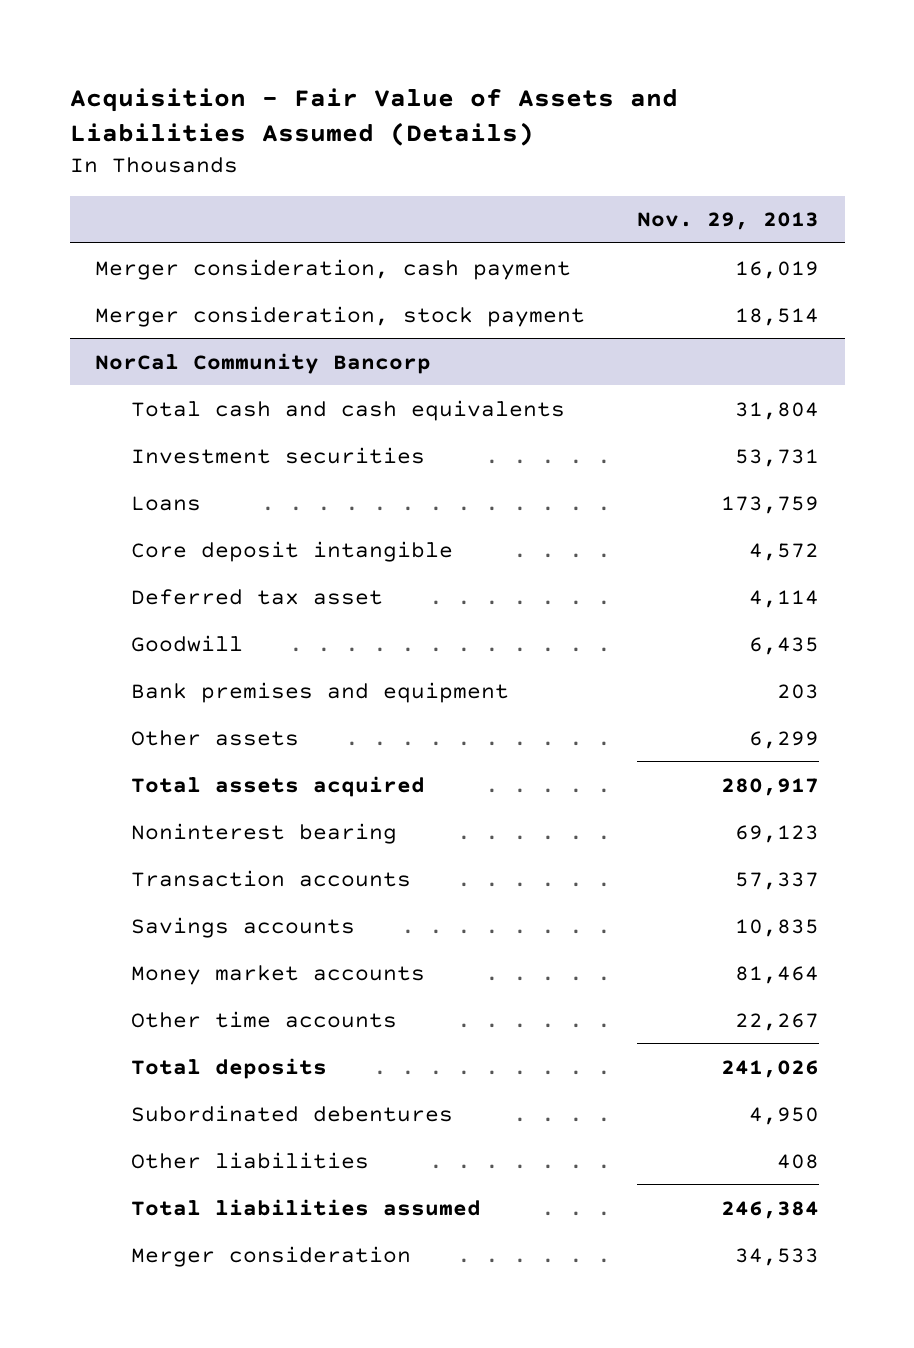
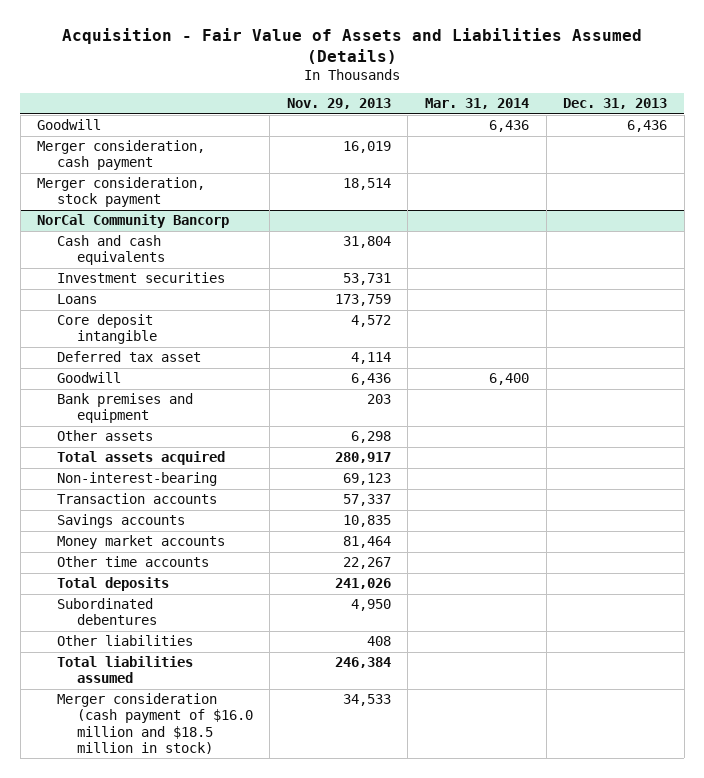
none -> [424,98,529,110] Mar. 31, 2014
none -> [563,98,668,110] Dec. 31, 2013
none -> [37,119,102,131] Goodwill
[131,399,566,421] Total cash and cash equivalents -> [56,235,165,266] Cash and cash equivalents
[748,636,819,655] 6,435 -> [350,373,391,386] 6,436
[748,730,819,749] 6,299 -> [350,431,391,444] 6,298
[131,822,398,844] Noninterest bearing -> [56,472,217,487] Non-interest-bearing
[131,1245,412,1267] Merger consideration -> [56,693,253,754] Merger consideration (cash payment of $16.0 million and $18.5 million in stock)

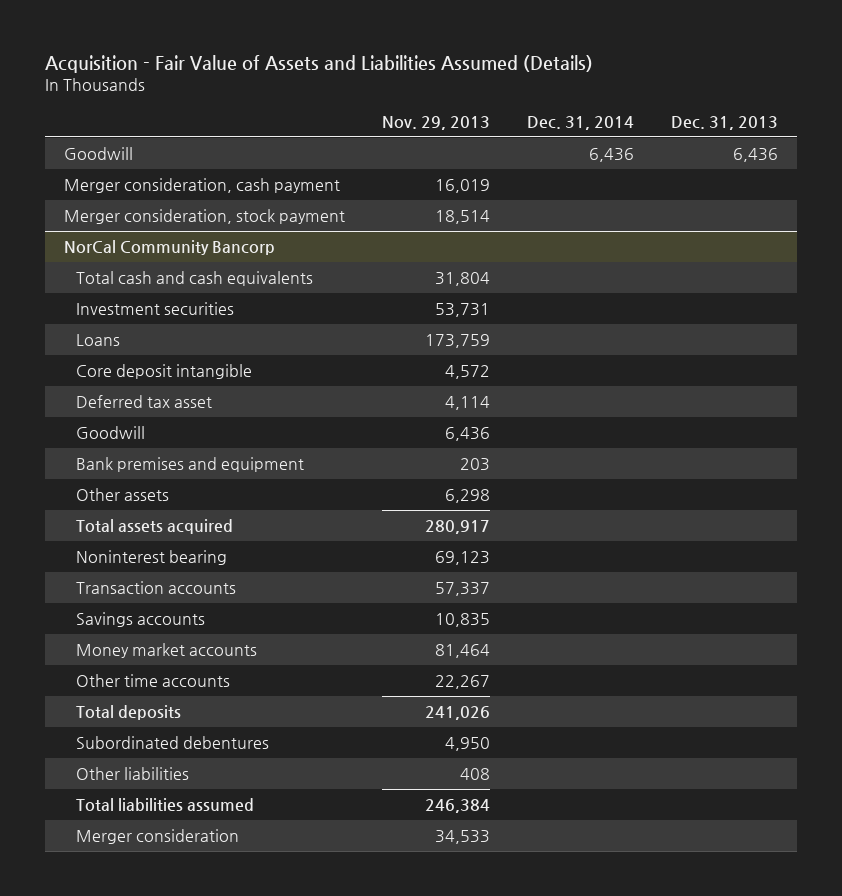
[424,98,529,110] Mar. 31, 2014 -> none
none -> [527,115,635,130] Dec. 31, 2014
[56,235,165,266] Cash and cash equivalents -> [76,270,314,286] Total cash and cash equivalents
[56,472,217,487] Non-interest-bearing -> [76,549,228,565] Noninterest bearing
[56,693,253,754] Merger consideration (cash payment of $16.0 million and $18.5 million in stock) -> [76,828,240,844] Merger consideration

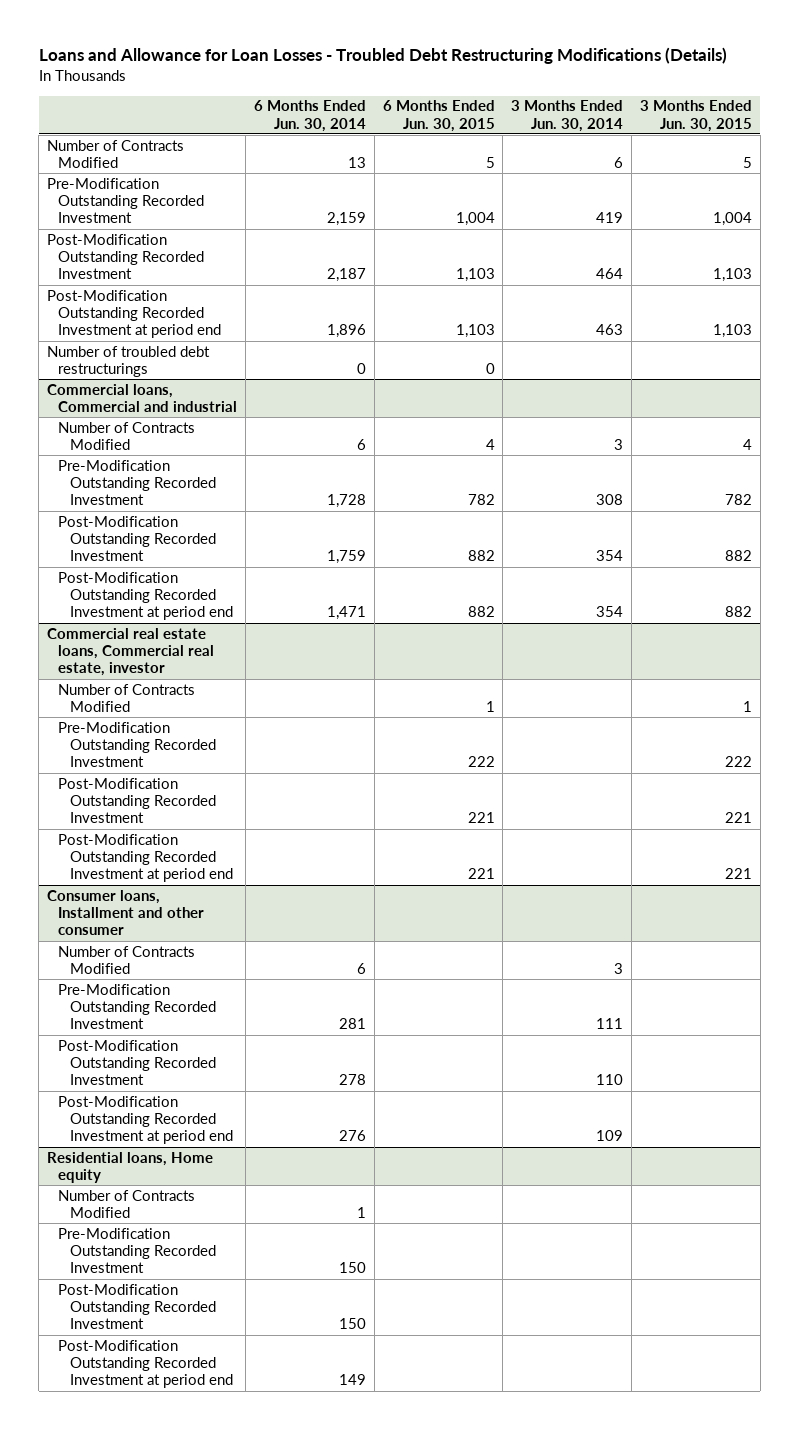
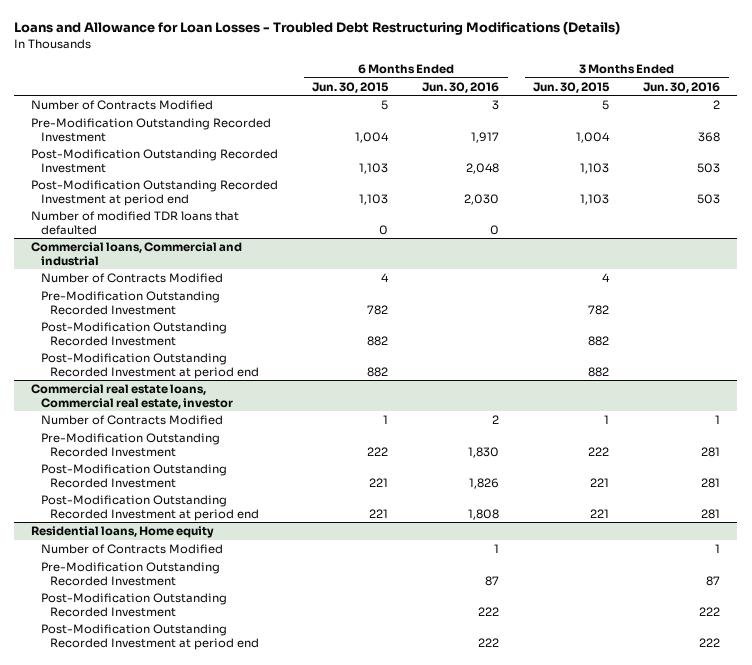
[254,100,367,132] 6 Months Ended Jun. 30, 2014 -> none
[511,100,624,132] 3 Months Ended Jun. 30, 2014 -> none
none -> [422,81,500,93] Jun. 30, 2016
none -> [643,81,721,93] Jun. 30, 2016
[46,345,210,378] Number of troubled debt restructurings -> [31,211,240,235] Number of modified TDR loans that defaulted
[46,889,205,936] Consumer loans, Installment and other consumer -> none
[58,945,196,975] Number of Contracts Modified -> none
[58,983,216,1030] Pre-Modification Outstanding Recorded Investment -> none
[58,1039,216,1086] Post-Modification Outstanding Recorded Investment -> none
[58,1095,233,1145] Post-Modification Outstanding Recorded Investment at period end -> none

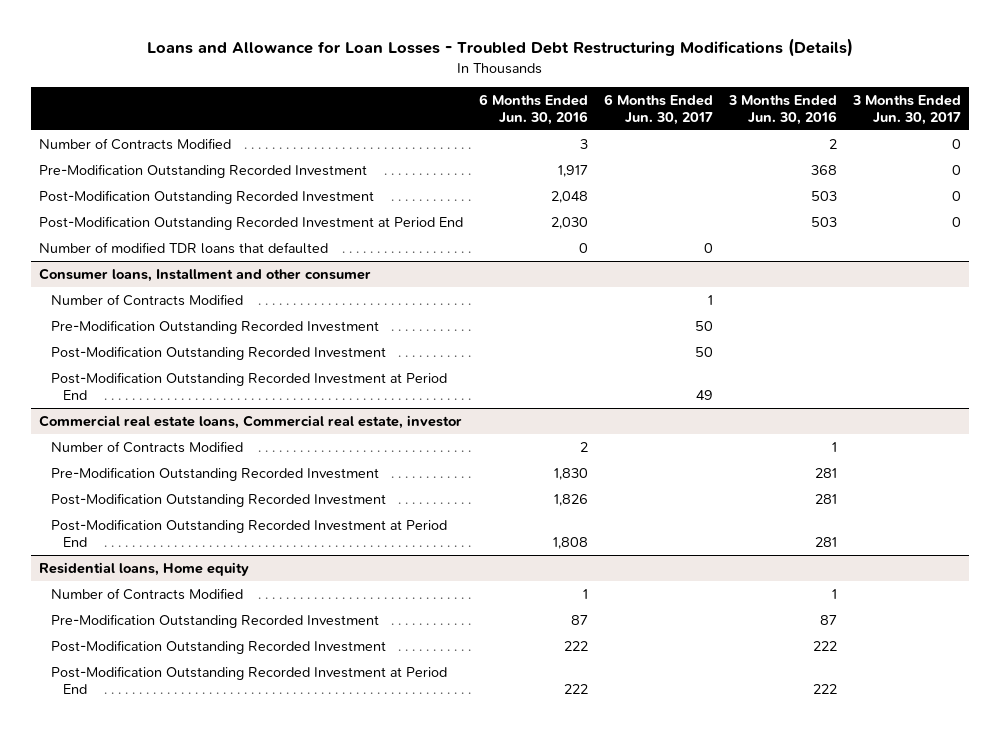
[312,81,390,93] Jun. 30, 2015 -> none
[533,81,611,93] Jun. 30, 2015 -> none
none -> [603,93,713,125] 6 Months Ended Jun. 30, 2017
none -> [852,94,962,125] 3 Months Ended Jun. 30, 2017
[31,180,279,206] Post-Modification Outstanding Recorded Investment at period end -> [38,215,463,230] Post-Modification Outstanding Recorded Investment at Period End
[31,242,243,266] Commercial loans, Commercial and industrial -> none
none -> [38,267,371,282] Consumer loans, Installment and other consumer
[40,353,259,379] Post-Modification Outstanding Recorded Investment at period end -> [50,371,447,400] Post-Modification Outstanding Recorded Investment at Period End
[40,495,259,521] Post-Modification Outstanding Recorded Investment at period end -> [50,518,447,547] Post-Modification Outstanding Recorded Investment at Period End
[40,624,259,650] Post-Modification Outstanding Recorded Investment at period end -> [50,665,447,694] Post-Modification Outstanding Recorded Investment at Period End

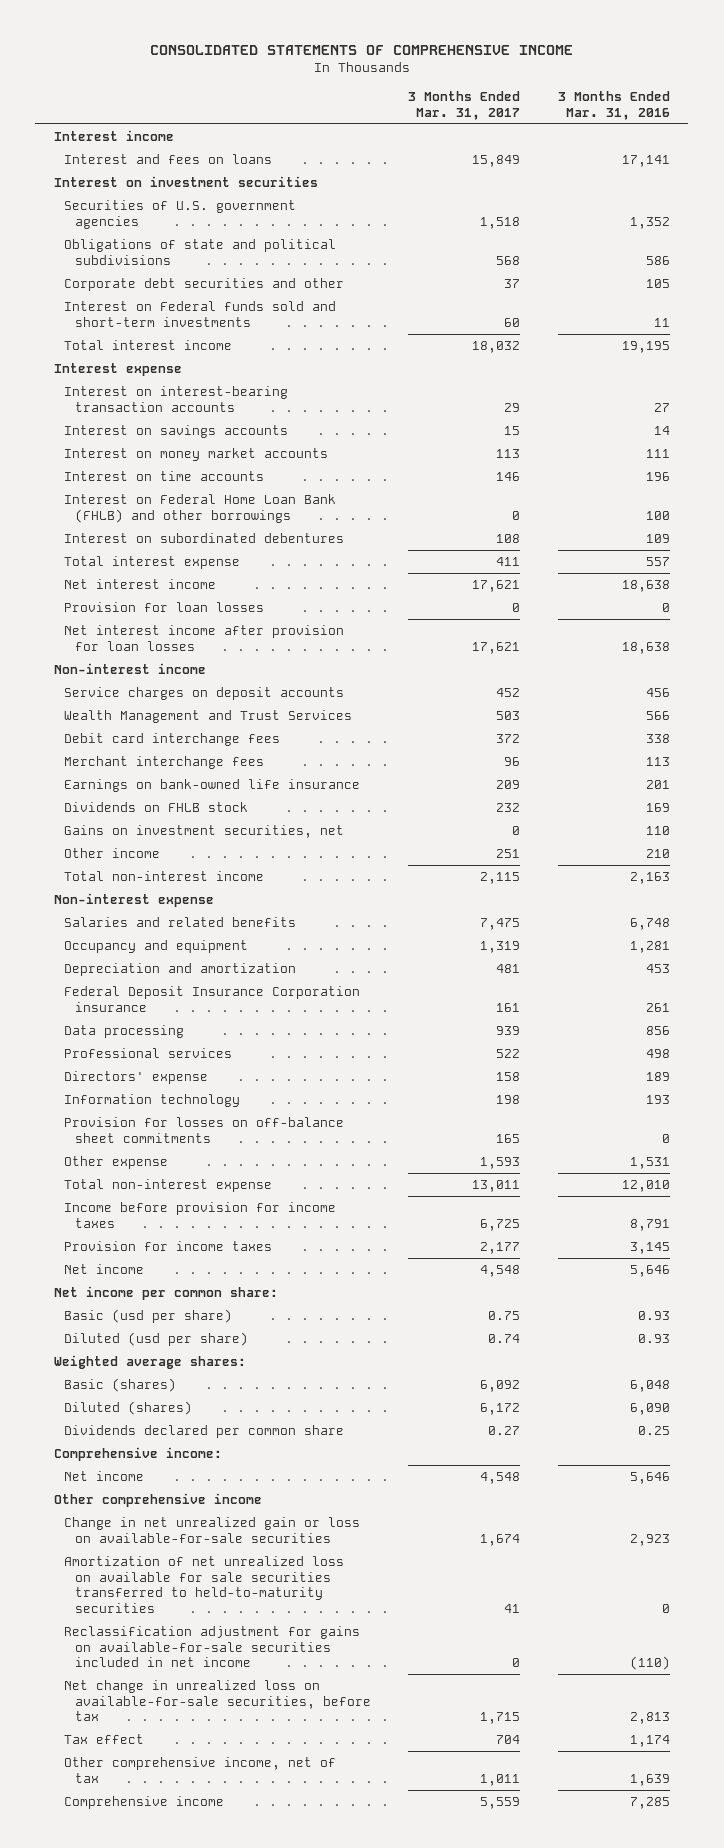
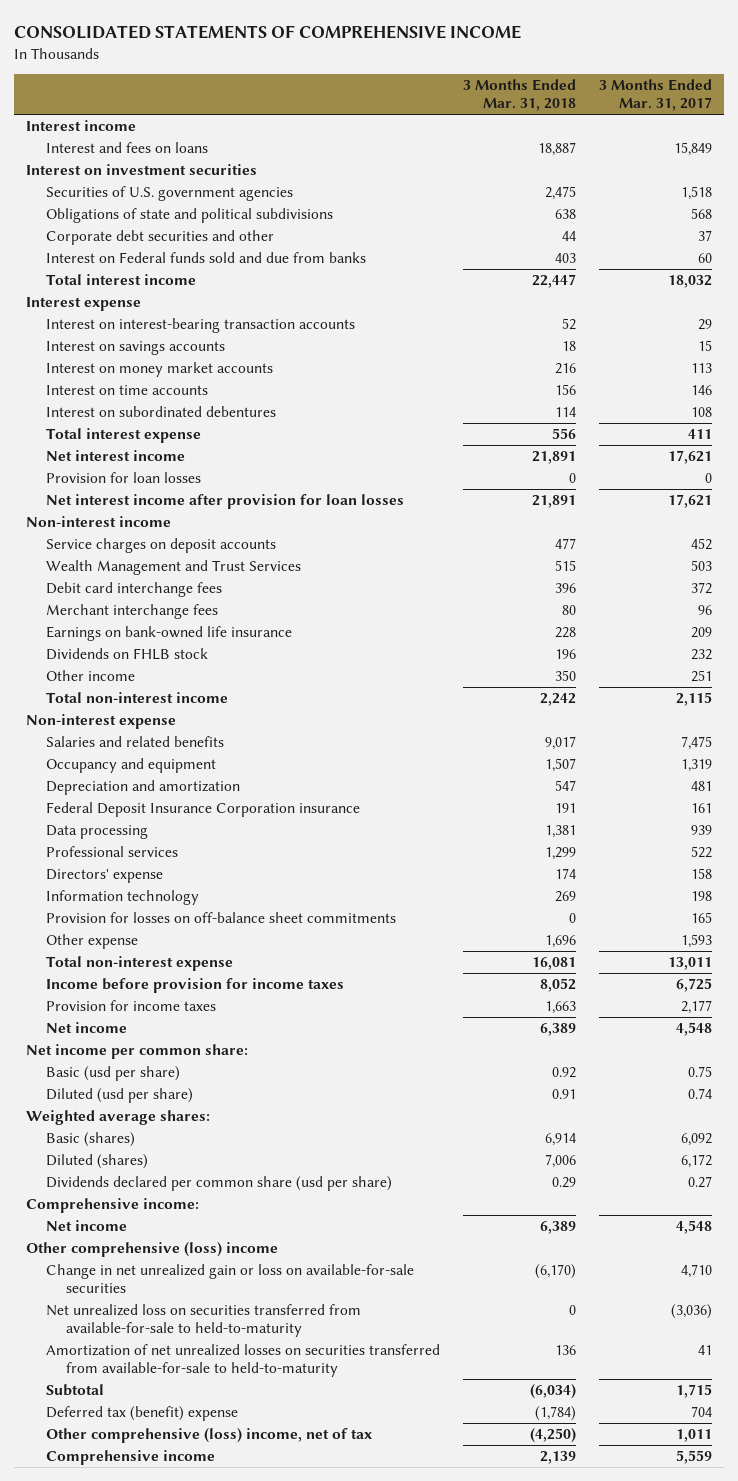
[557,90,670,120] 3 Months Ended Mar. 31, 2016 -> none
none -> [463,79,577,112] 3 Months Ended Mar. 31, 2018
[64,300,337,327] Interest on Federal funds sold and short-term investments -> [45,251,366,263] Interest on Federal funds sold and due from banks
[64,493,337,523] Interest on Federal Home Loan Bank (FHLB) and other borrowings -> none
[64,824,345,838] Gains on investment securities, net -> none
[64,1424,345,1438] Dividends declared per common share -> [45,1175,392,1191] Dividends declared per common share (usd per share)
[64,1625,361,1668] Reclassification adjustment for gains on available-for-sale securities included in net income -> none
[53,1492,262,1507] Other comprehensive income -> [25,1241,278,1257] Other comprehensive (loss) income
[480,1533,521,1546] 1,674 -> [681,1263,713,1278] 4,710
none -> [45,1303,361,1337] Net unrealized loss on securities transferred from available-for-sale to held-to-maturity
[64,1555,345,1614] Amortization of net unrealized loss on available for sale securities transferred to held-to-maturity securities -> [45,1343,440,1377] Amortization of net unrealized losses on securities transferred from available-for-sale to held-to-maturity
[64,1679,371,1722] Net change in unrealized loss on available-for-sale securities, before tax -> [45,1383,104,1396] Subtotal
[64,1733,145,1744] Tax effect -> [45,1405,238,1421] Deferred tax (benefit) expense
[64,1756,337,1783] Other comprehensive income, net of tax -> [45,1427,372,1443] Other comprehensive (loss) income, net of tax

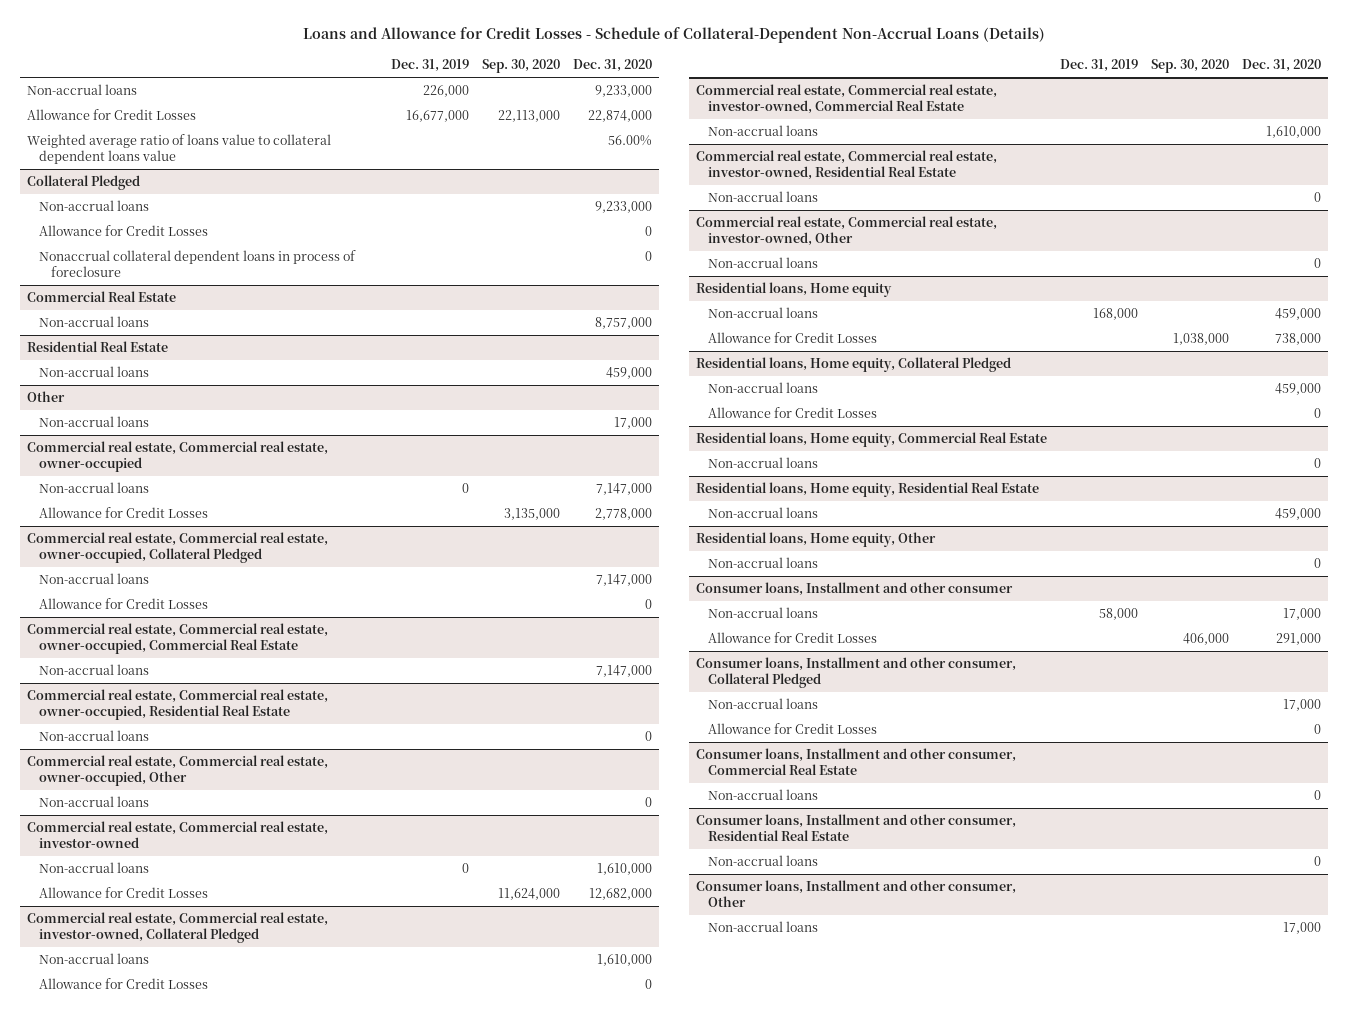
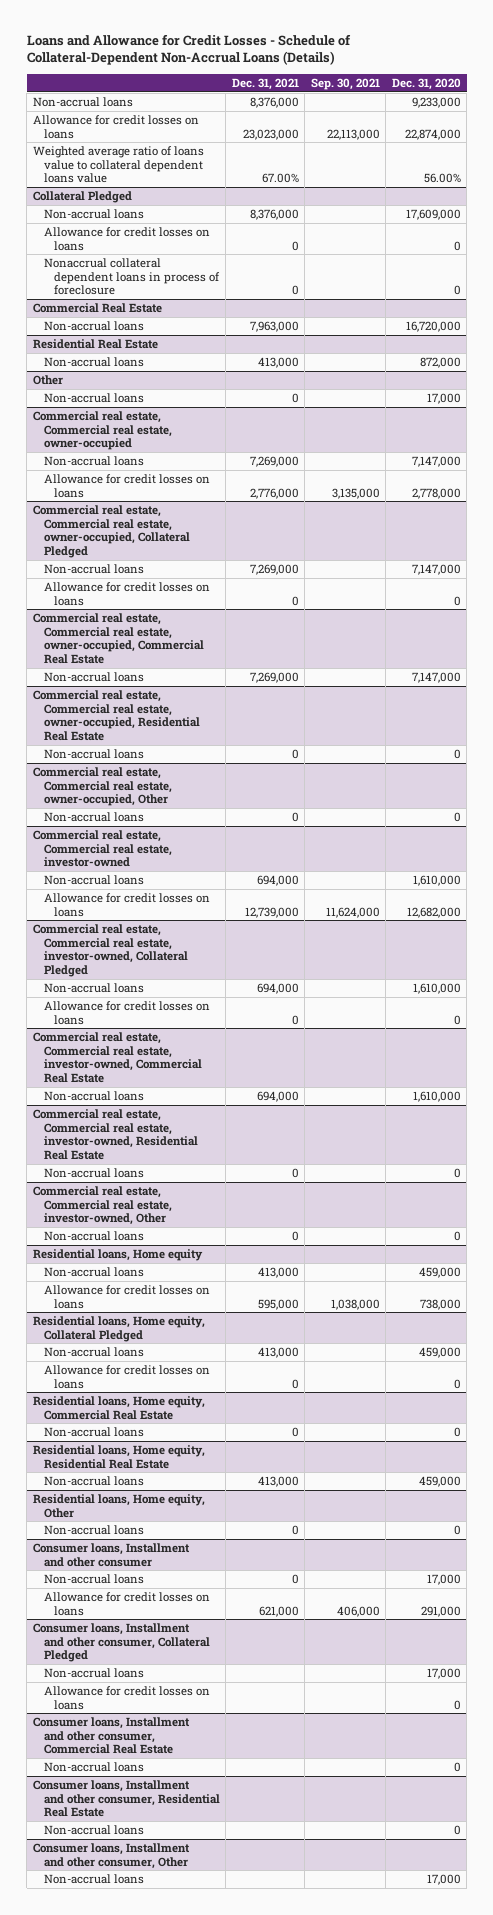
[390,58,469,72] Dec. 31, 2019 -> none
[481,58,560,73] Sep. 30, 2020 -> none
none -> [231,77,299,90] Dec. 31, 2021
none -> [310,77,380,90] Sep. 30, 2021
[26,109,196,121] Allowance for Credit Losses -> [32,115,199,139] Allowance for credit losses on loans
[594,201,652,214] 9,233,000 -> [405,209,461,221] 17,609,000
[39,225,209,237] Allowance for Credit Losses -> [43,227,210,251] Allowance for credit losses on loans
[594,317,652,330] 8,757,000 -> [405,321,461,333] 16,720,000
[605,367,652,380] 459,000 -> [419,357,461,369] 872,000
[39,507,209,519] Allowance for Credit Losses -> [43,474,210,498] Allowance for credit losses on loans
[39,598,209,610] Allowance for Credit Losses -> [43,582,210,606] Allowance for credit losses on loans
[39,887,209,899] Allowance for Credit Losses -> [43,893,210,917] Allowance for credit losses on loans
[39,978,209,990] Allowance for Credit Losses -> [43,1001,210,1025] Allowance for credit losses on loans
[708,332,878,344] Allowance for Credit Losses -> [43,1285,210,1309] Allowance for credit losses on loans
[708,407,878,419] Allowance for Credit Losses -> [43,1365,210,1389] Allowance for credit losses on loans
[708,632,878,644] Allowance for Credit Losses -> [43,1592,210,1616] Allowance for credit losses on loans
[708,723,878,735] Allowance for Credit Losses -> [43,1686,210,1710] Allowance for credit losses on loans

